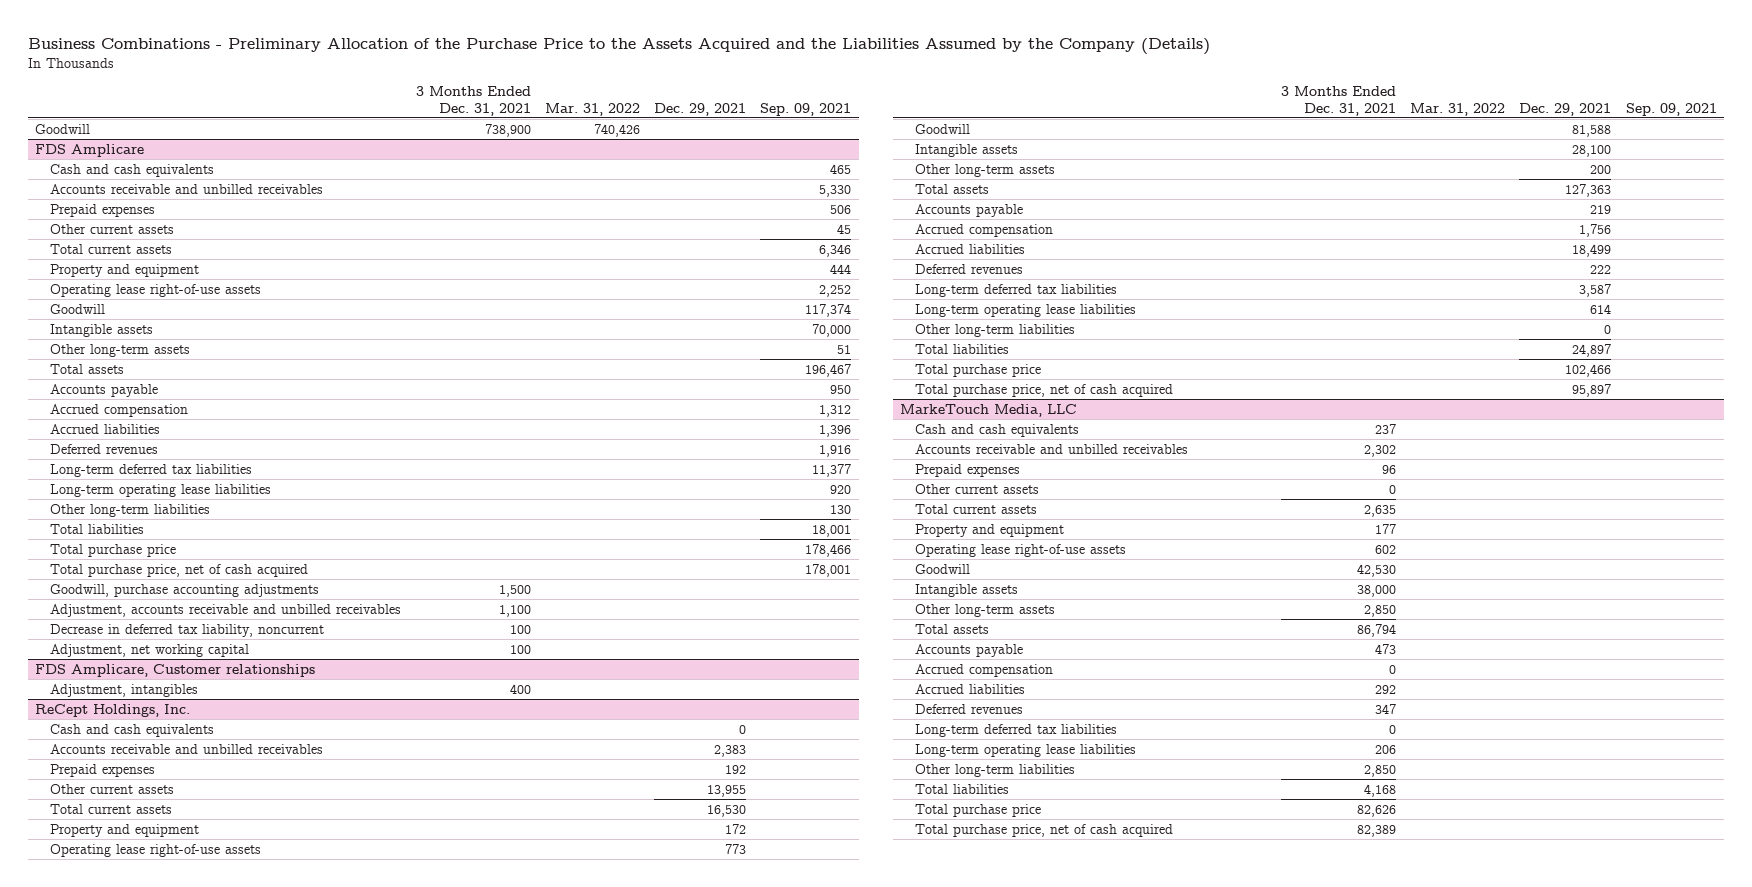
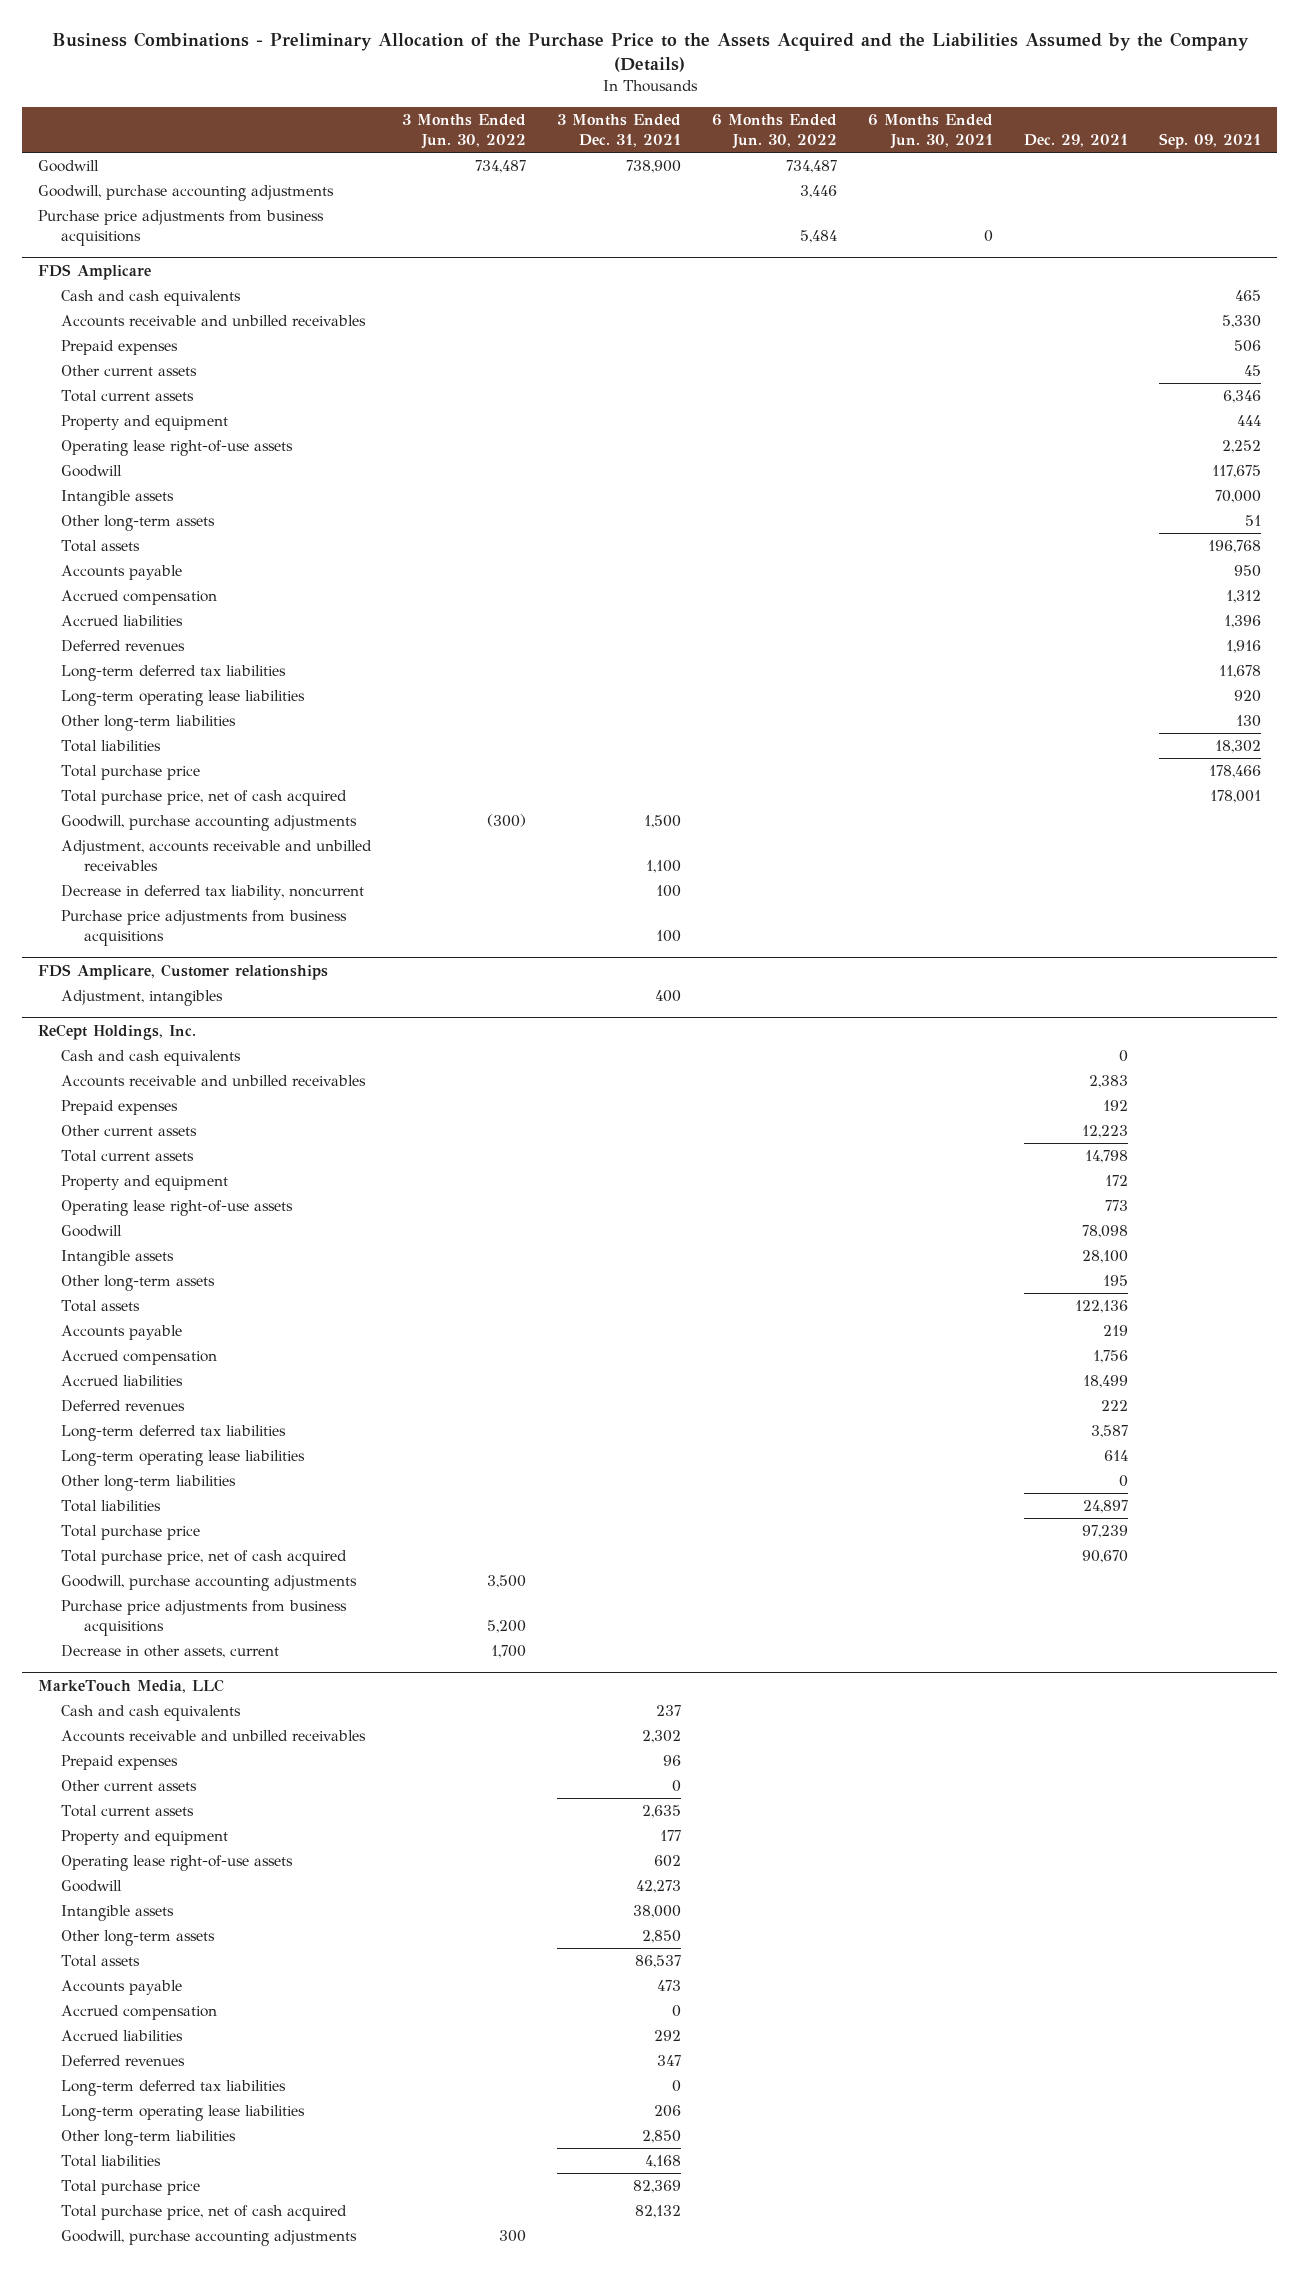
[544,102,640,116] Mar. 31, 2022 -> none
none -> [401,113,526,149] 3 Months Ended Jun. 30, 2022
none -> [712,113,838,149] 6 Months Ended Jun. 30, 2022
none -> [868,113,994,149] 6 Months Ended Jun. 30, 2021
none -> [37,185,334,202] Goodwill, purchase accounting adjustments
none -> [37,210,324,246] Purchase price adjustments from business acquisitions
[805,303,852,317] 117,374 -> [1212,465,1262,479] 117,675
[805,363,852,377] 196,467 -> [1208,540,1262,554] 196,768
[812,463,852,477] 11,377 -> [1219,665,1262,679] 11,678
[812,524,852,537] 18,001 -> [1215,740,1262,754] 18,302
[50,643,250,657] Adjustment, net working capital -> none
none -> [60,910,347,946] Purchase price adjustments from business acquisitions
[707,784,747,797] 13,955 -> [1082,1125,1129,1139] 12,223
[707,804,747,817] 16,530 -> [1085,1150,1129,1164] 14,798
[1572,124,1612,137] 81,588 -> [1082,1225,1129,1239] 78,098
[1590,164,1612,174] 200 -> [1103,1275,1129,1287] 195
[1565,183,1612,197] 127,363 -> [1075,1300,1129,1314] 122,136
[1565,363,1612,377] 102,466 -> [1082,1525,1129,1539] 97,239
[1572,383,1612,397] 95,897 -> [1082,1550,1129,1564] 90,670
none -> [60,1575,357,1592] Goodwill, purchase accounting adjustments
none -> [60,1600,347,1636] Purchase price adjustments from business acquisitions
none -> [60,1645,279,1659] Decrease in other assets, current
[1356,563,1396,577] 42,530 -> [635,1880,681,1894] 42,273
[1356,623,1396,637] 86,794 -> [634,1955,681,1969] 86,537
[1356,804,1396,817] 82,626 -> [632,2180,681,2194] 82,369
[1356,824,1396,837] 82,389 -> [634,2205,681,2219] 82,132
none -> [60,2230,357,2247] Goodwill, purchase accounting adjustments

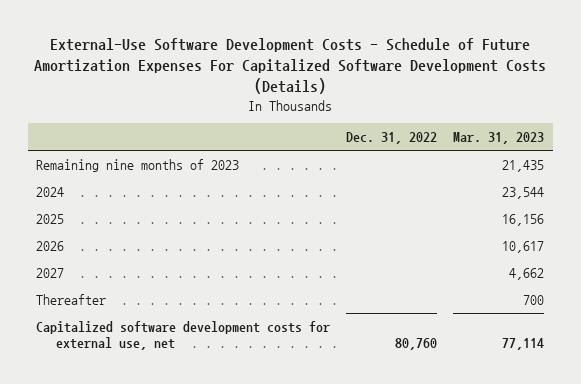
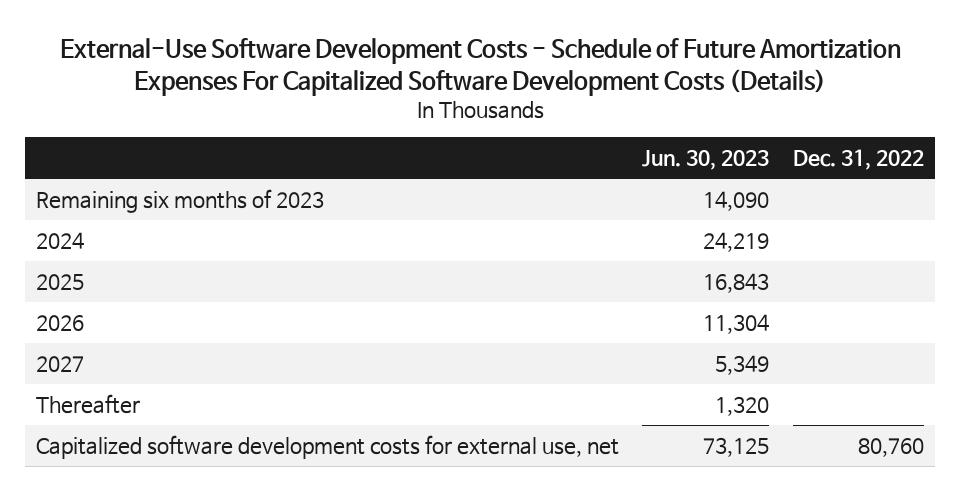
[453,131,545,144] Mar. 31, 2023 -> none
none -> [642,150,770,171] Jun. 30, 2023
[36,158,240,172] Remaining nine months of 2023 -> [36,188,325,213] Remaining six months of 2023

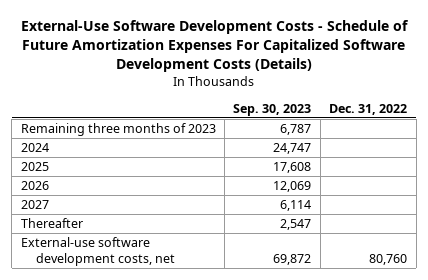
[642,150,770,171] Jun. 30, 2023 -> none
none -> [233,103,312,116] Sep. 30, 2023
[36,188,325,213] Remaining six months of 2023 -> [20,123,216,137] Remaining three months of 2023
[36,434,620,459] Capitalized software development costs for external use, net -> [20,237,176,266] External-use software development costs, net

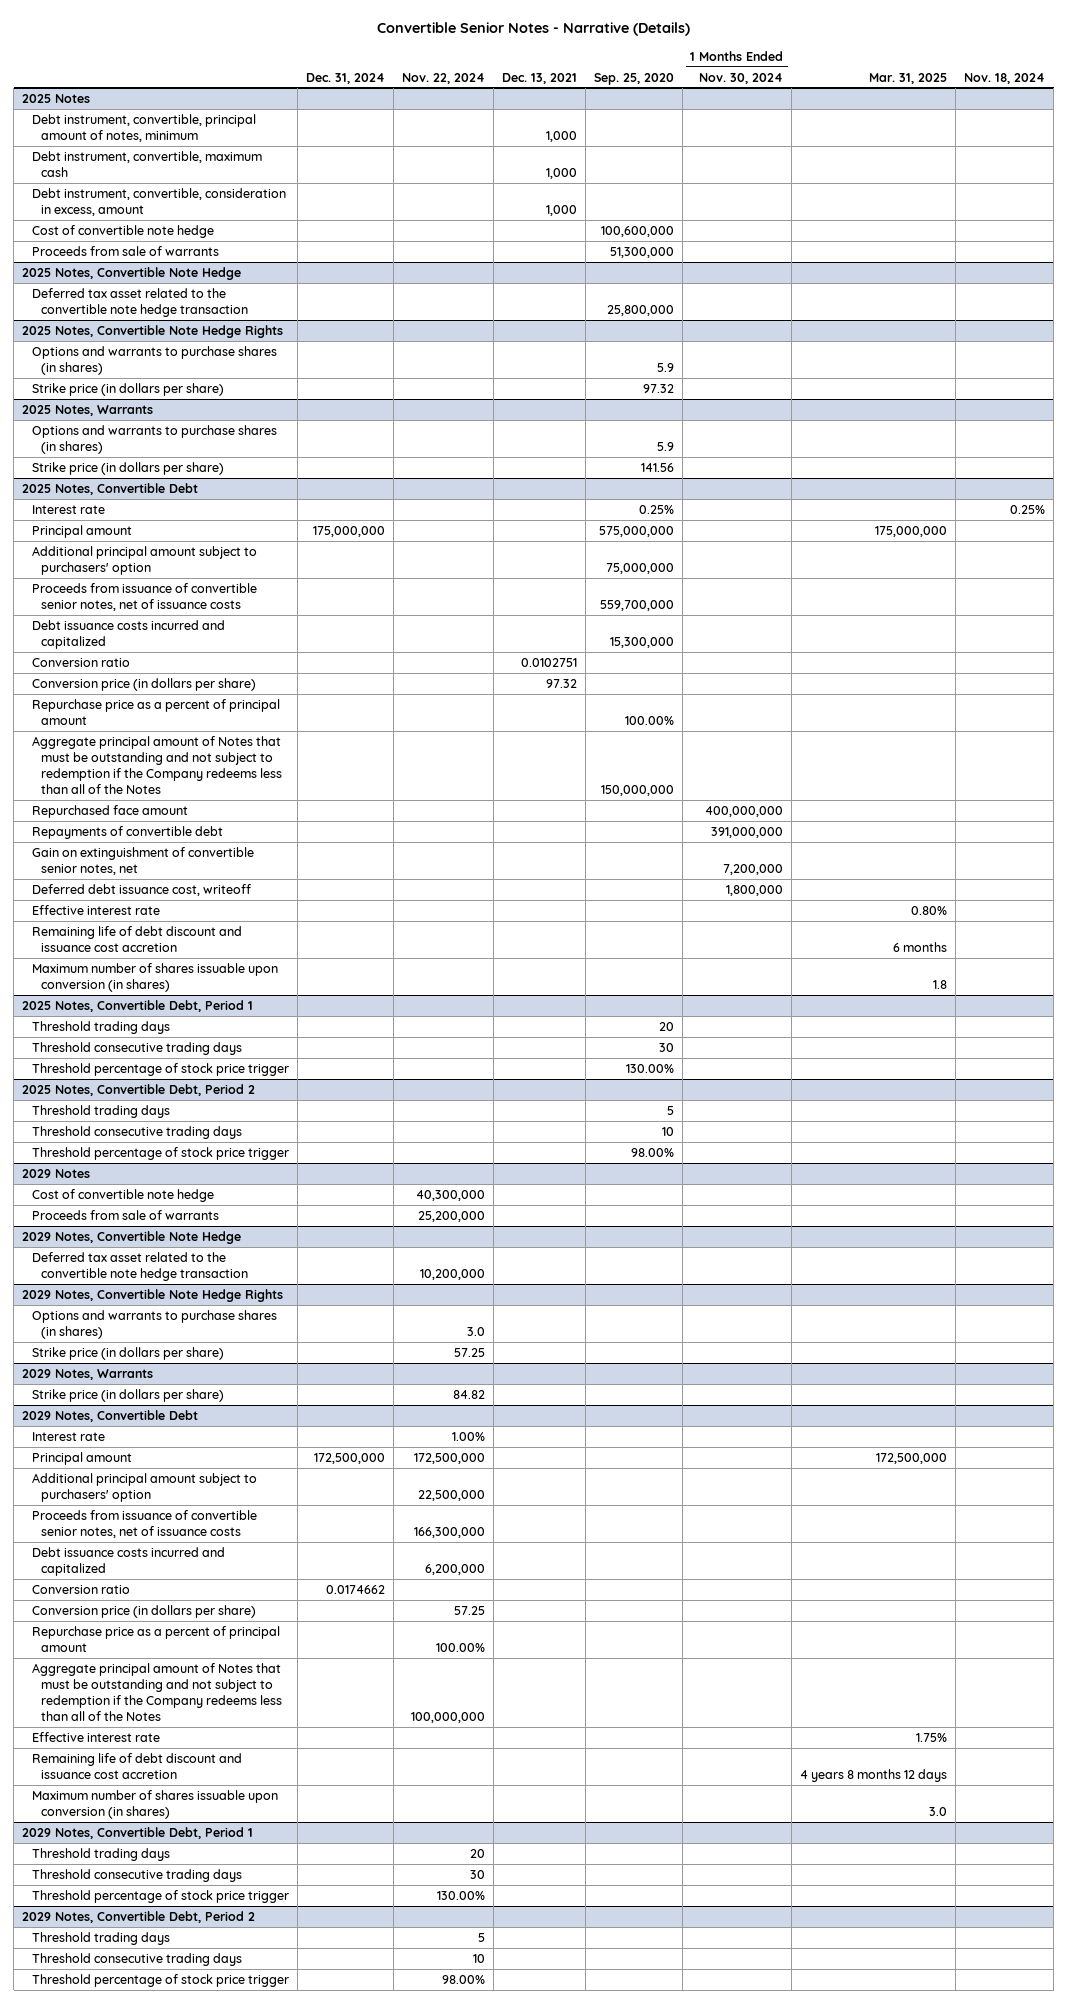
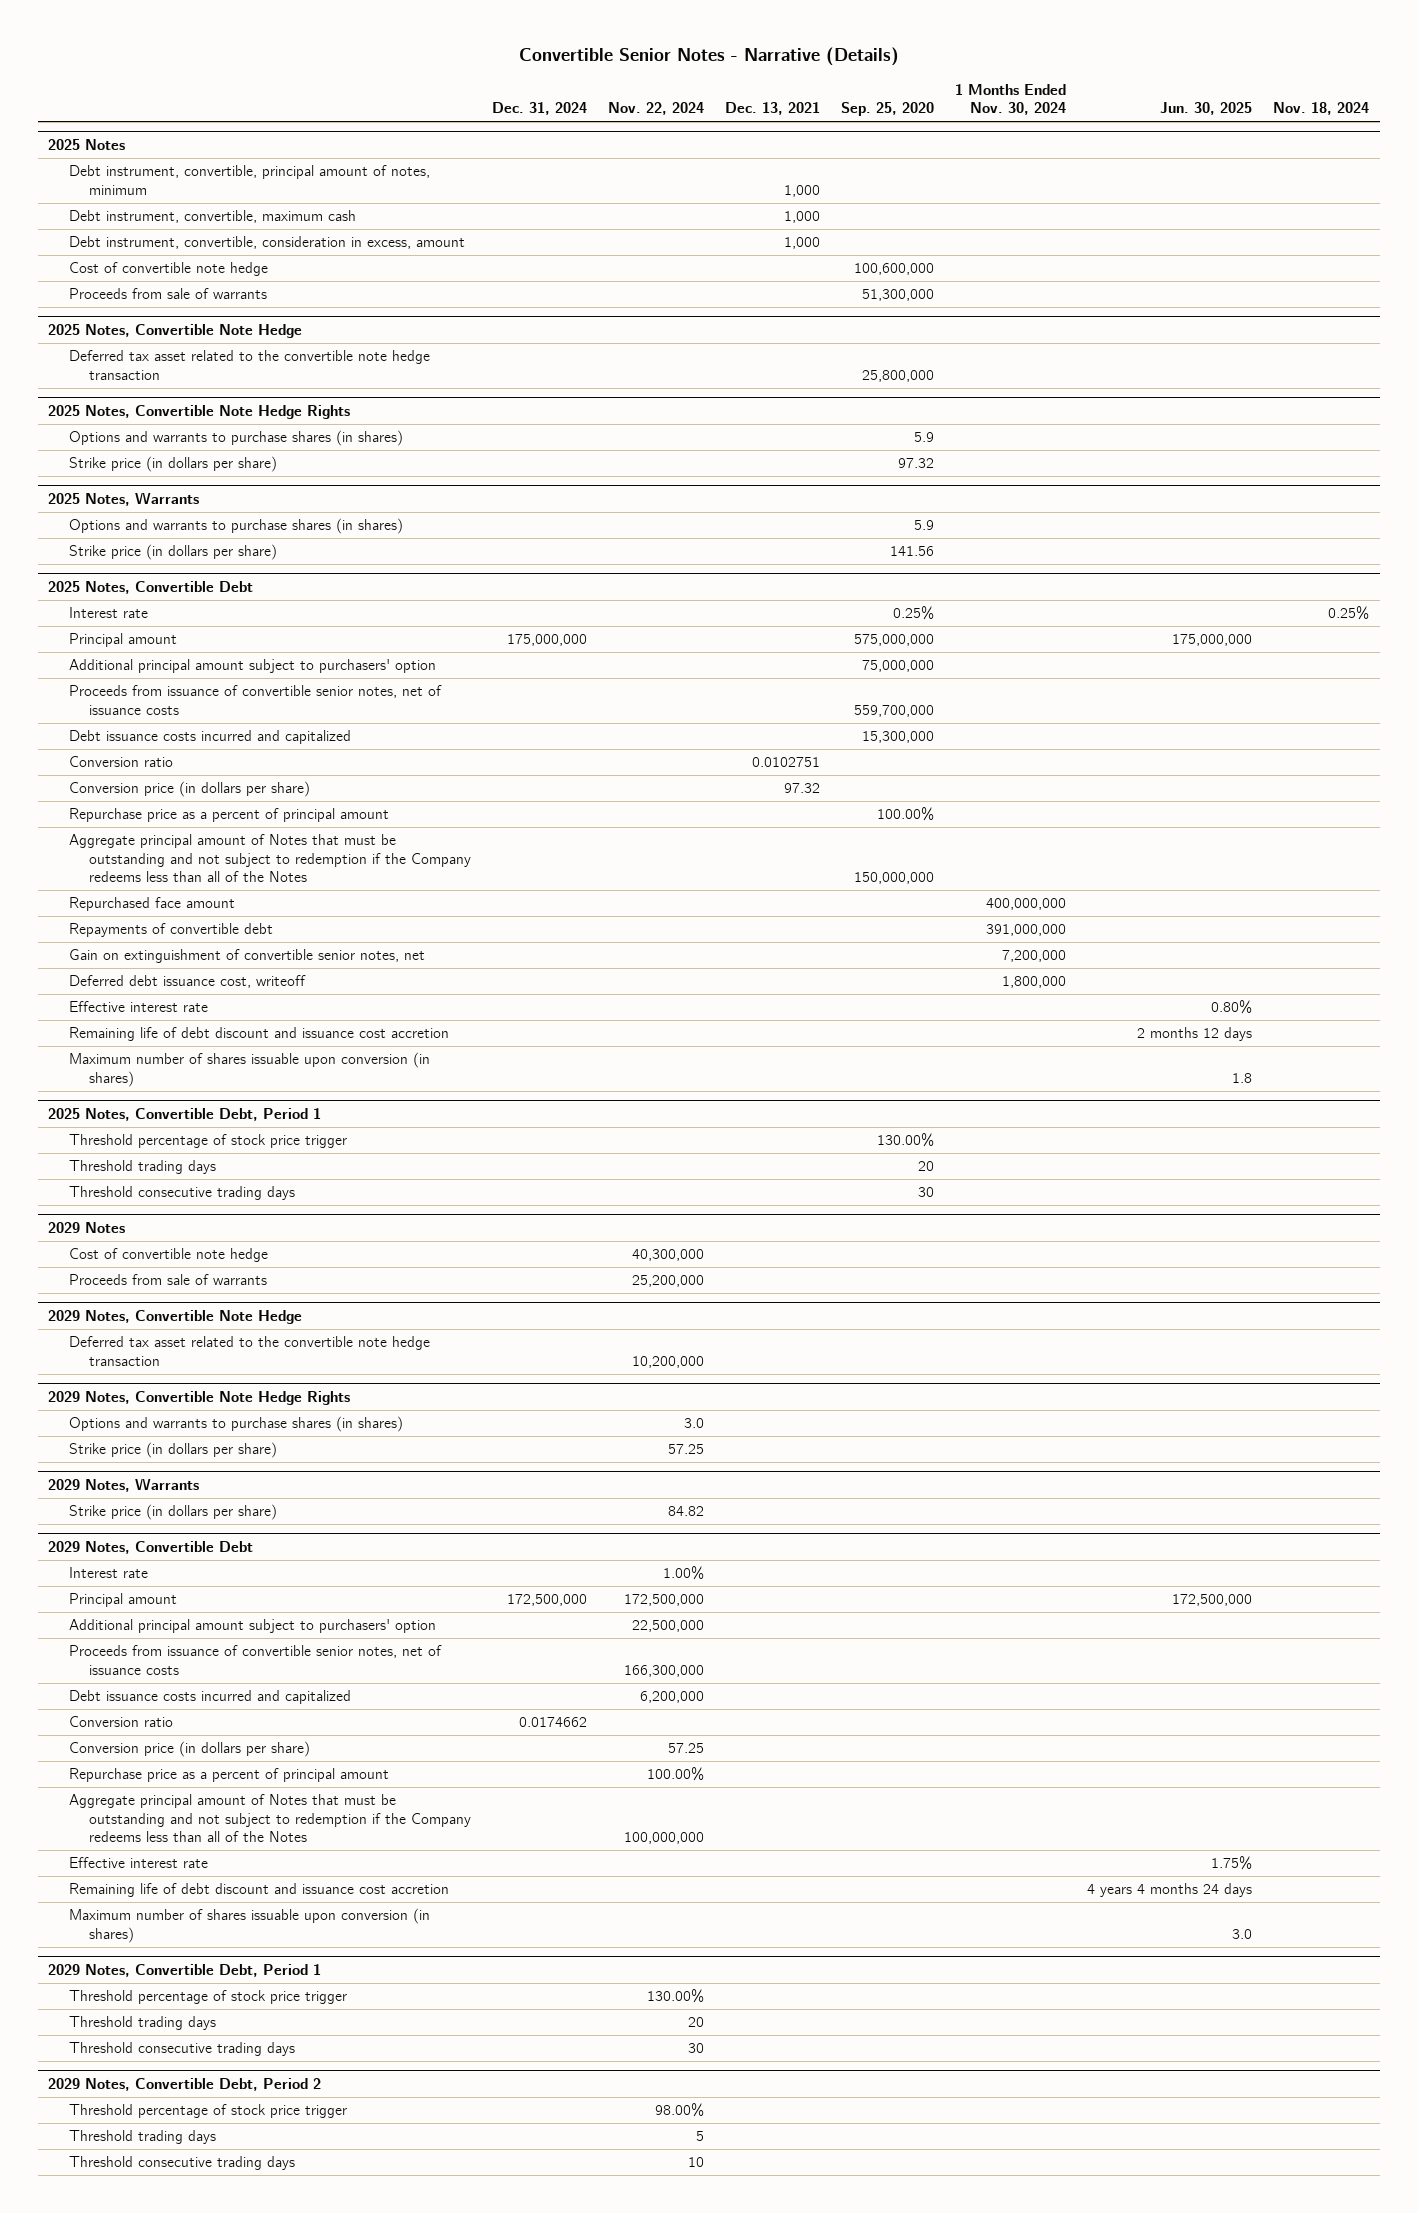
[869,72,948,84] Mar. 31, 2025 -> none
none -> [1160,102,1253,116] Jun. 30, 2025
[31,1062,289,1076] Threshold percentage of stock price trigger -> [68,1134,347,1149] Threshold percentage of stock price trigger
[22,1083,256,1096] 2025 Notes, Convertible Debt, Period 2 -> none
[31,1104,170,1118] Threshold trading days -> none
[31,1125,242,1139] Threshold consecutive trading days -> none
[31,1146,289,1160] Threshold percentage of stock price trigger -> none
[31,1889,289,1903] Threshold percentage of stock price trigger -> [68,1990,347,2005] Threshold percentage of stock price trigger
[31,1973,289,1987] Threshold percentage of stock price trigger -> [68,2104,347,2119] Threshold percentage of stock price trigger

